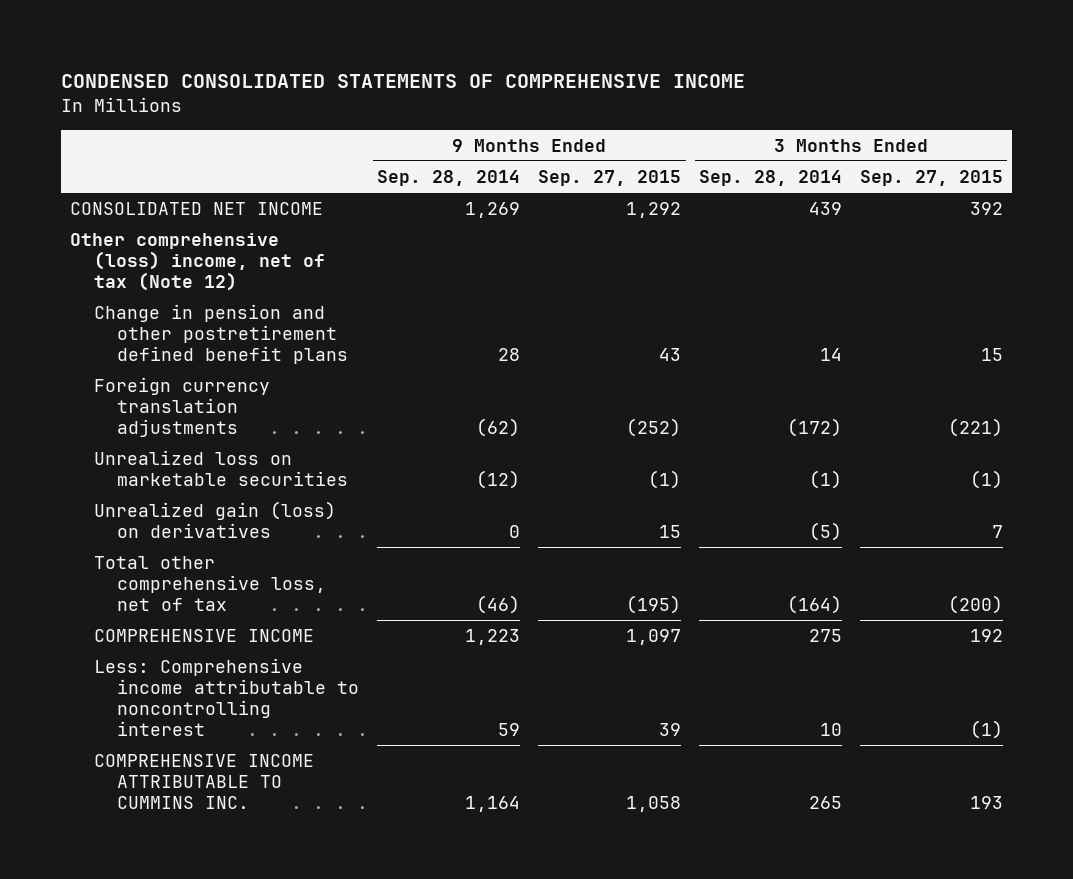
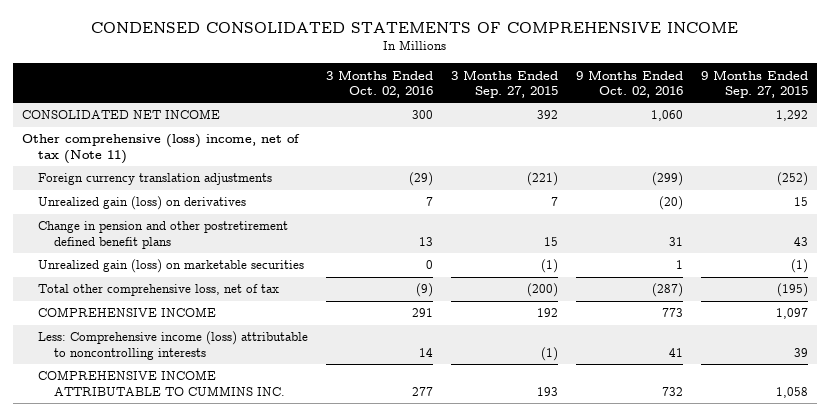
[377,169,521,186] Sep. 28, 2014 -> none
[698,169,842,186] Sep. 28, 2014 -> none
none -> [326,69,434,98] 3 Months Ended Oct. 02, 2016
none -> [576,69,684,98] 9 Months Ended Oct. 02, 2016
[69,233,325,291] Other comprehensive (loss) income, net of tax (Note 12) -> [21,134,300,164] Other comprehensive (loss) income, net of tax (Note 11)
[93,450,349,486] Unrealized loss on marketable securities -> none
[93,304,349,364] Change in pension and other postretirement defined benefit plans -> [37,221,288,249] Change in pension and other postretirement defined benefit plans
none -> [37,259,304,274] Unrealized gain (loss) on marketable securities
[93,658,360,736] Less: Comprehensive income attributable to noncontrolling interest -> [37,331,308,360] Less: Comprehensive income (loss) attributable to noncontrolling interests

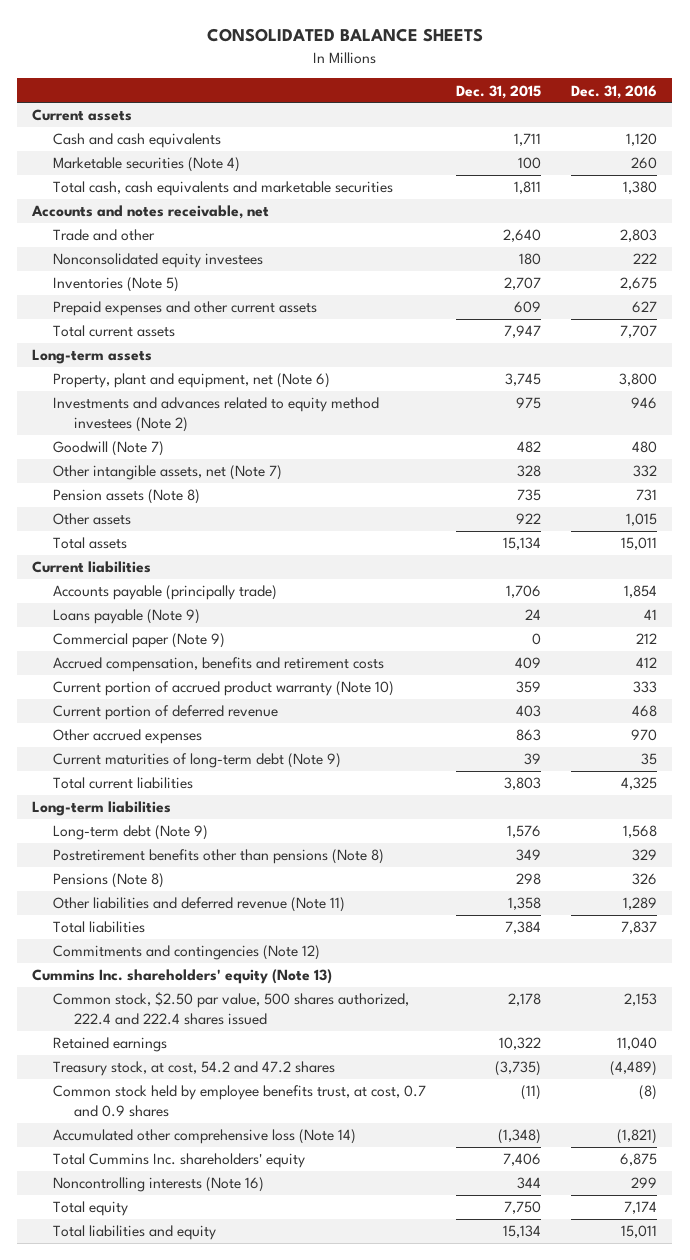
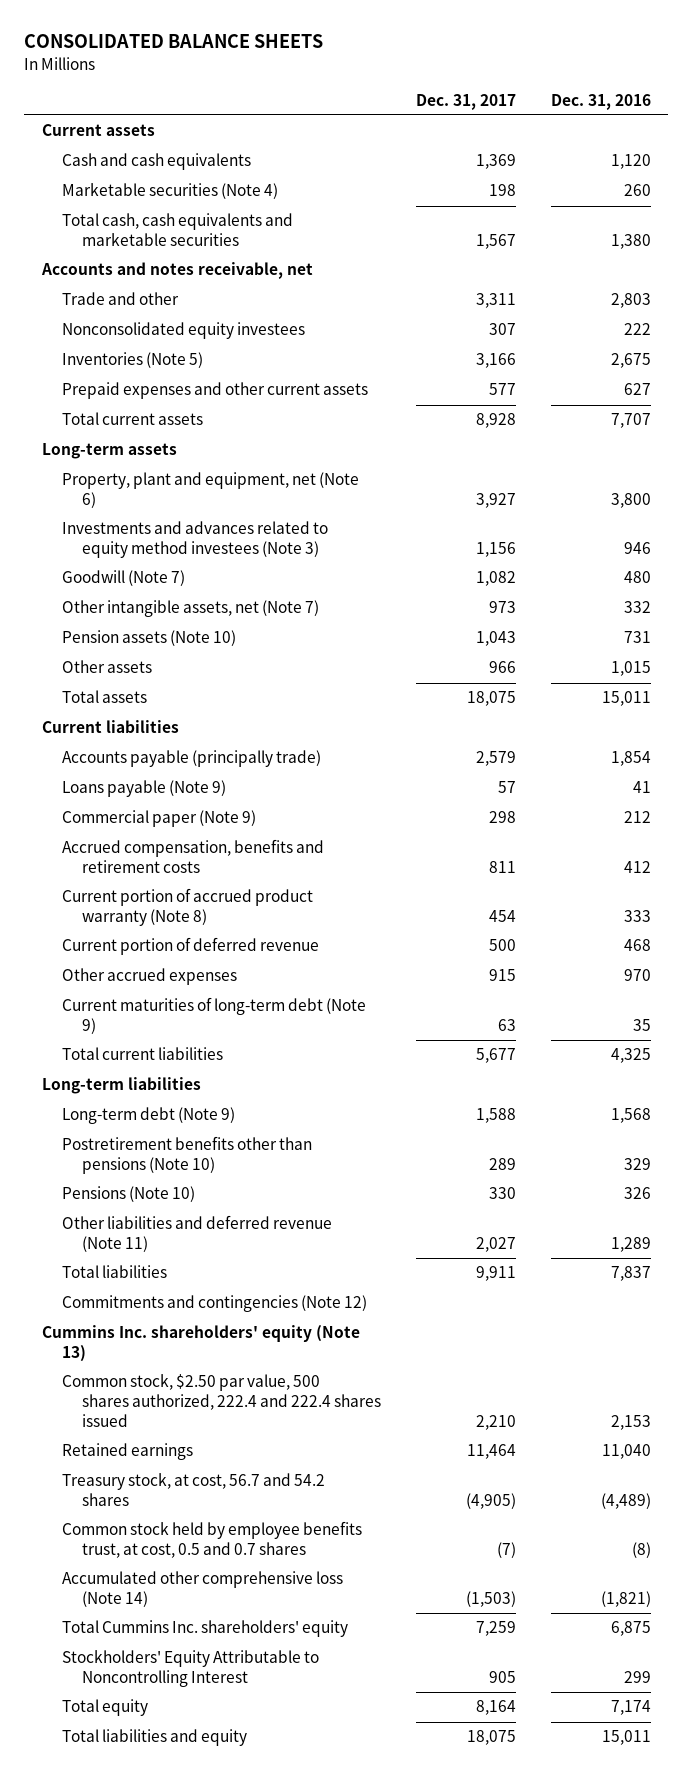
[456,84,542,99] Dec. 31, 2015 -> none
none -> [415,93,516,110] Dec. 31, 2017
[53,397,380,433] Investments and advances related to equity method investees (Note 2) -> [61,521,328,559] Investments and advances related to equity method investees (Note 3)
[53,489,201,505] Pension assets (Note 8) -> [61,630,236,647] Pension assets (Note 10)
[53,681,395,697] Current portion of accrued product warranty (Note 10) -> [61,888,313,927] Current portion of accrued product warranty (Note 8)
[53,849,385,865] Postretirement benefits other than pensions (Note 8) -> [61,1136,312,1175] Postretirement benefits other than pensions (Note 10)
[53,873,165,889] Pensions (Note 8) -> [61,1186,195,1203] Pensions (Note 10)
[53,1061,336,1077] Treasury stock, at cost, 54.2 and 47.2 shares -> [61,1473,325,1507] Treasury stock, at cost, 56.7 and 54.2 shares
[53,1085,427,1118] Common stock held by employee benefits trust, at cost, 0.7 and 0.9 shares -> [61,1521,362,1559] Common stock held by employee benefits trust, at cost, 0.5 and 0.7 shares
[53,1177,265,1193] Noncontrolling interests (Note 16) -> [61,1650,319,1688] Stockholders' Equity Attributable to Noncontrolling Interest

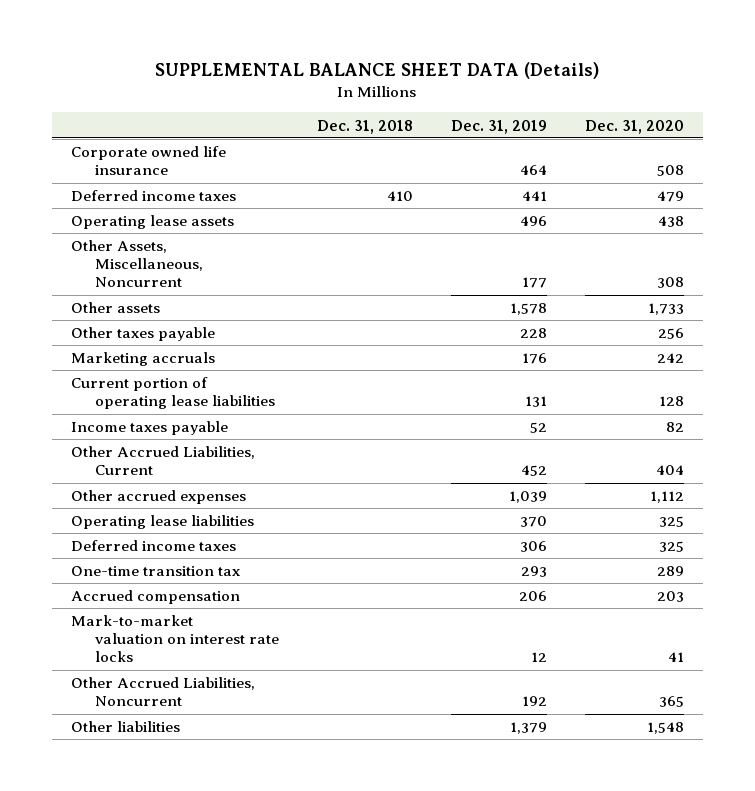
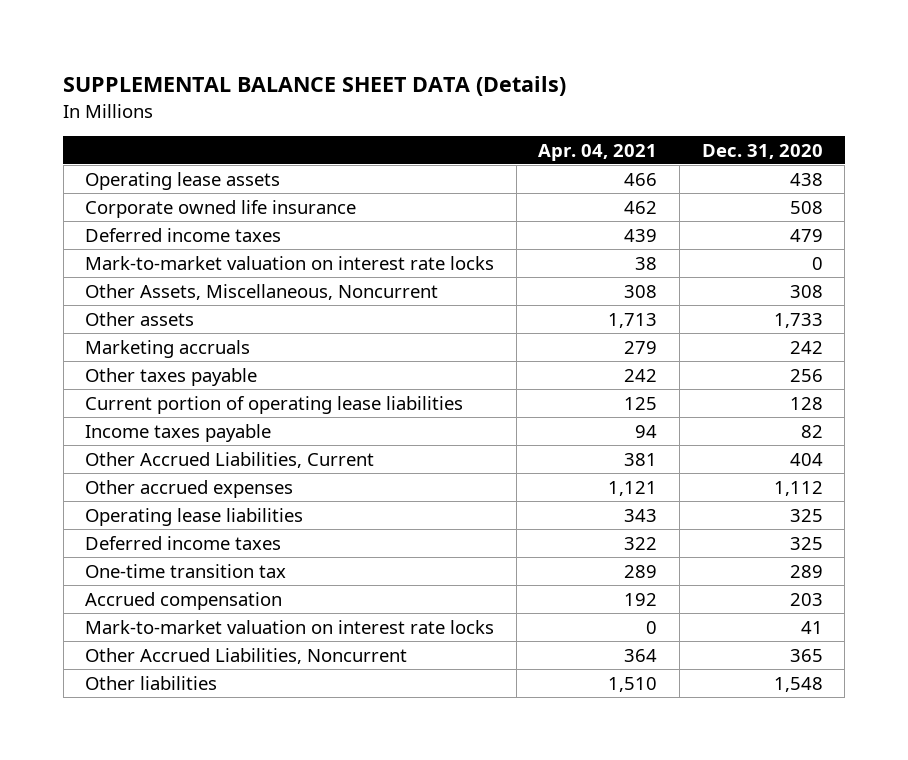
[316,119,413,134] Dec. 31, 2018 -> none
[450,119,547,134] Dec. 31, 2019 -> none
none -> [538,143,658,161] Apr. 04, 2021
[70,215,234,230] Operating lease assets -> [85,171,281,190] Operating lease assets
none -> [85,255,495,270] Mark-to-market valuation on interest rate locks
[70,327,215,342] Other taxes payable -> [85,367,258,386] Other taxes payable

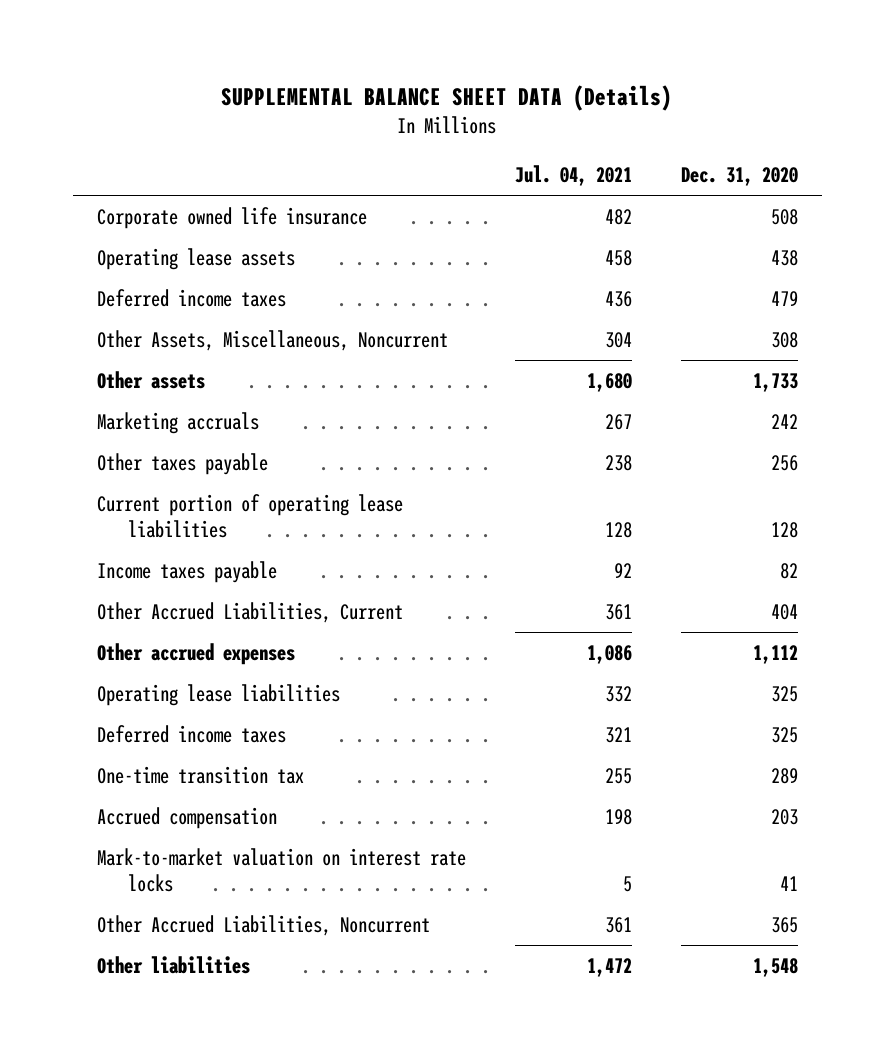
[538,143,658,161] Apr. 04, 2021 -> none
none -> [514,165,632,187] Jul. 04, 2021
[85,171,281,190] Operating lease assets -> [96,247,295,270] Operating lease assets
[85,255,495,270] Mark-to-market valuation on interest rate locks -> none

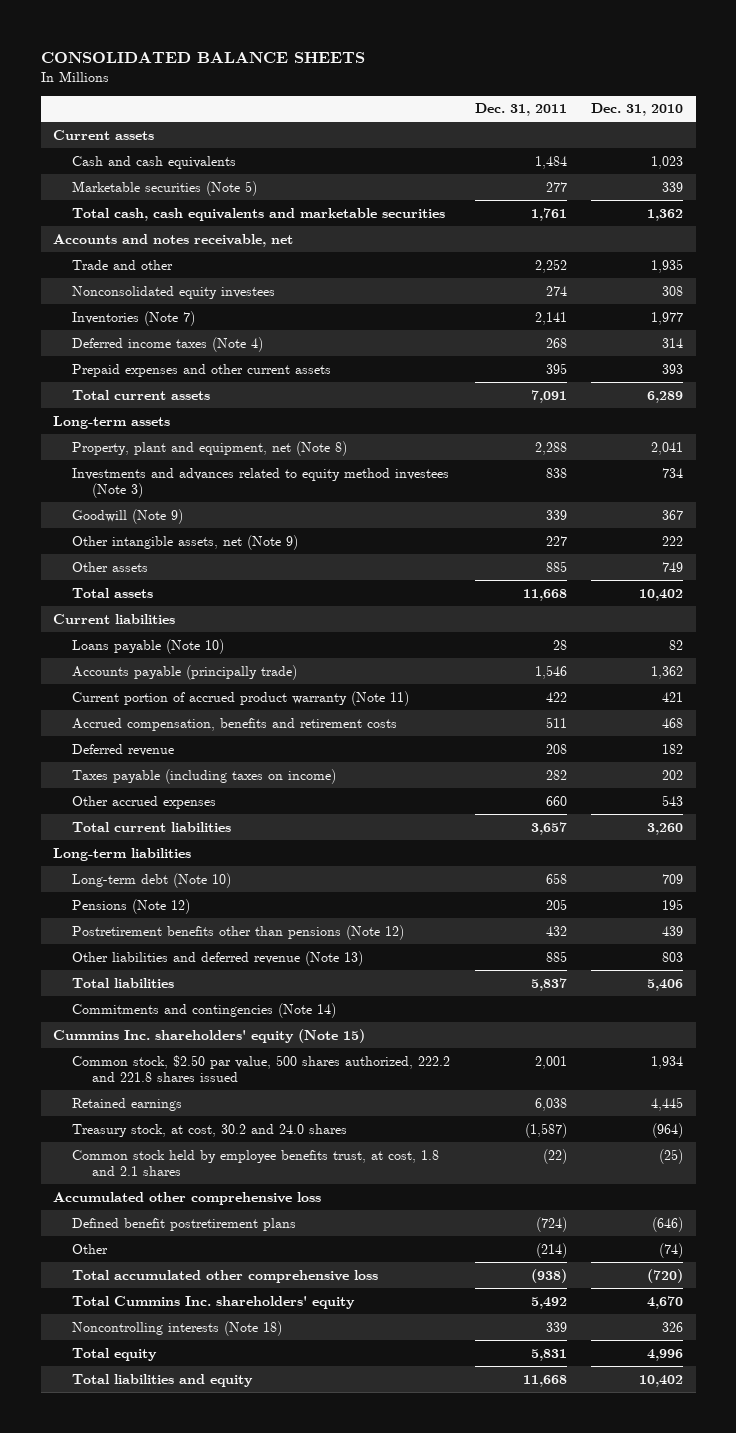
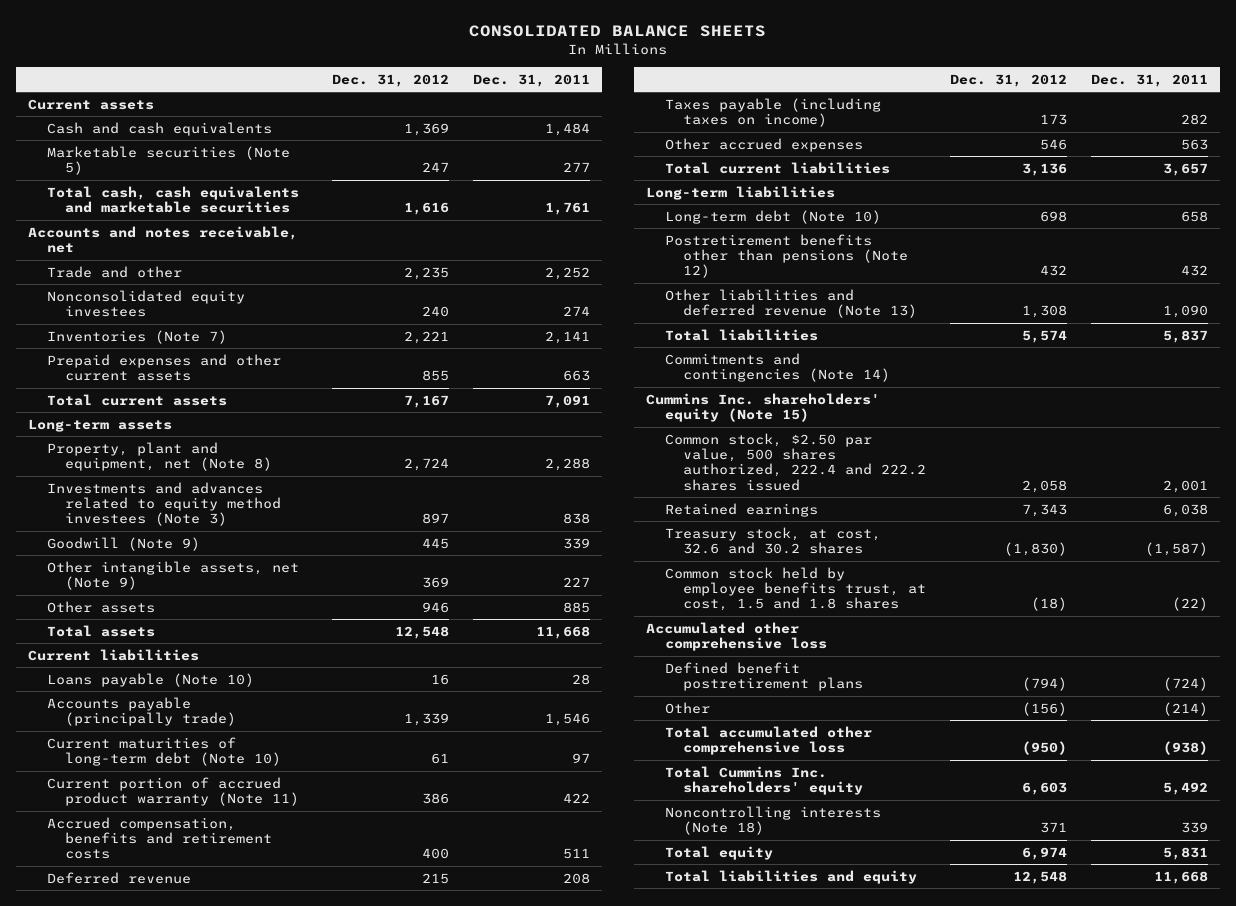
[591,103,684,117] Dec. 31, 2010 -> none
none -> [331,73,449,87] Dec. 31, 2012
[72,336,264,352] Deferred income taxes (Note 4) -> none
[545,362,567,374] 395 -> [562,370,590,382] 663
none -> [46,736,282,767] Current maturities of long-term debt (Note 10)
[545,795,567,806] 660 -> [1180,138,1208,150] 563
[72,898,191,914] Pensions (Note 12) -> none
[545,950,567,962] 885 -> [1162,305,1208,319] 1,090
[72,1054,451,1083] Common stock, $2.50 par value, 500 shares authorized, 222.2 and 221.8 shares issued -> [664,432,927,491] Common stock, $2.50 par value, 500 shares authorized, 222.4 and 222.2 shares issued
[72,1123,348,1137] Treasury stock, at cost, 30.2 and 24.0 shares -> [664,526,881,555] Treasury stock, at cost, 32.6 and 30.2 shares
[72,1149,440,1177] Common stock held by employee benefits trust, at cost, 1.8 and 2.1 shares -> [664,566,927,612] Common stock held by employee benefits trust, at cost, 1.5 and 1.8 shares

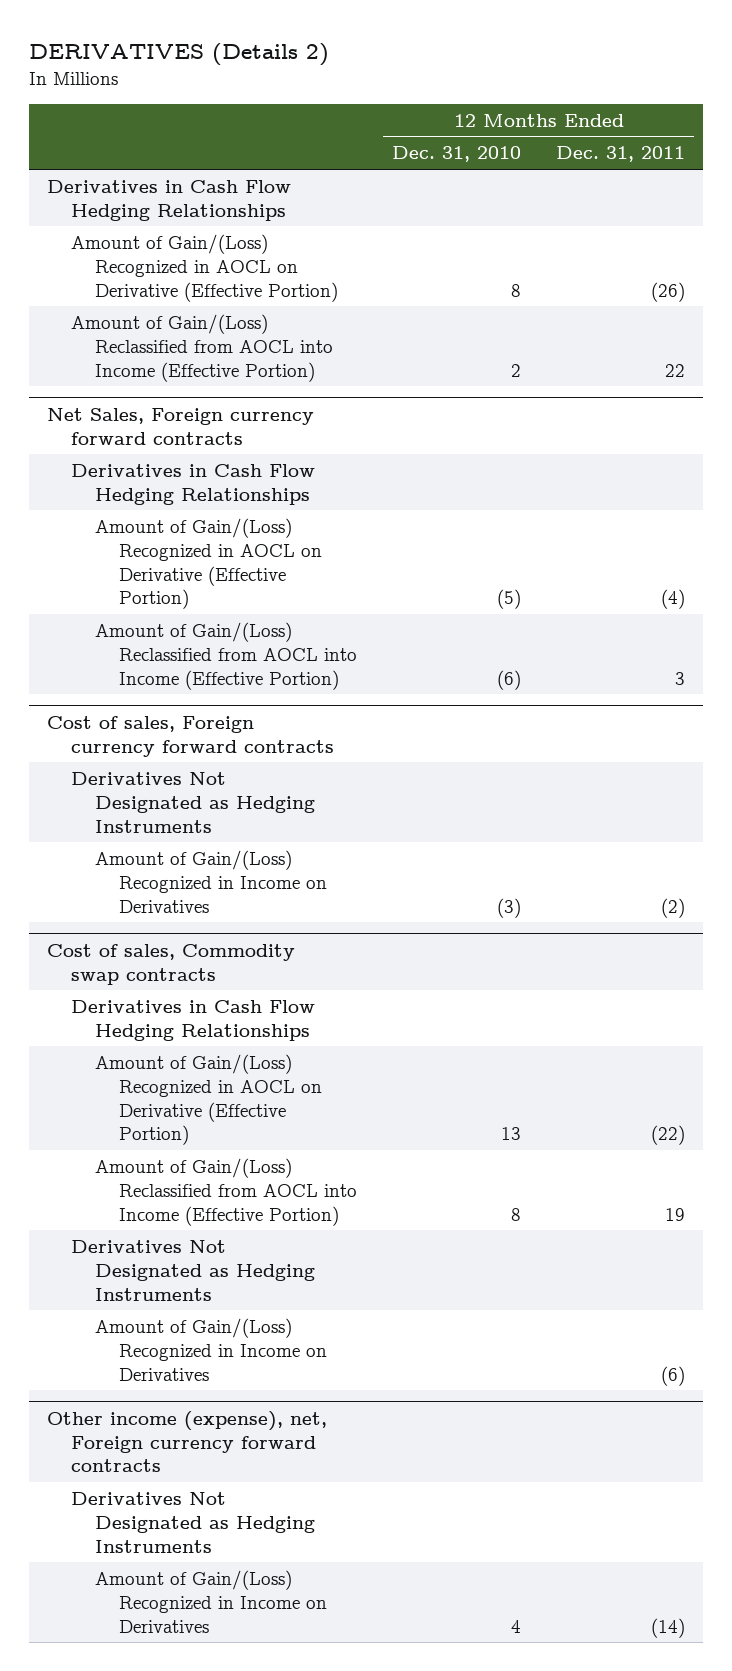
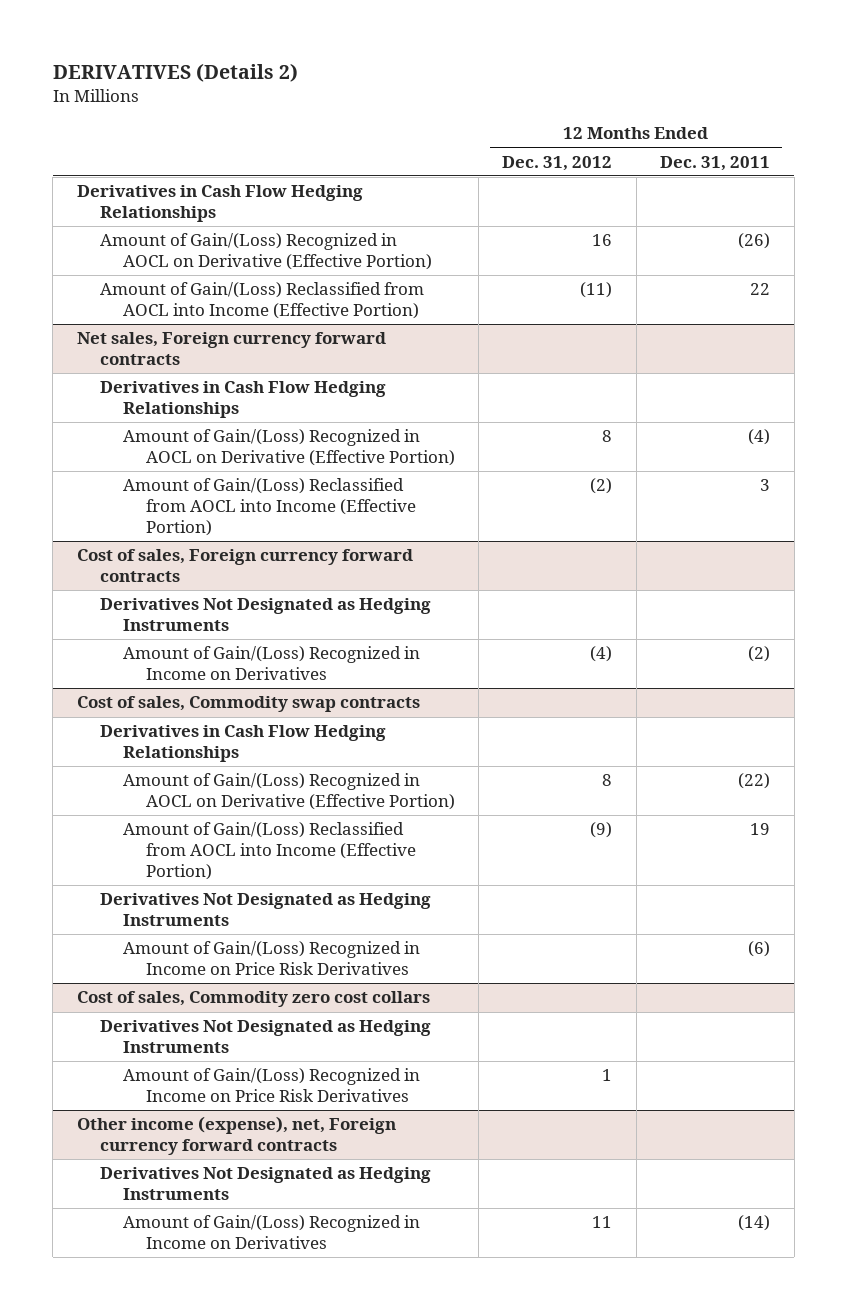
[392,146,522,163] Dec. 31, 2010 -> none
none -> [502,155,613,171] Dec. 31, 2012
[47,407,315,445] Net Sales, Foreign currency forward contracts -> [76,332,386,366] Net sales, Foreign currency forward contracts
[94,1317,327,1381] Amount of Gain/(Loss) Recognized in Income on Derivatives -> [122,941,420,976] Amount of Gain/(Loss) Recognized in Income on Price Risk Derivatives
none -> [76,991,430,1008] Cost of sales, Commodity zero cost collars
none -> [99,1020,431,1054] Derivatives Not Designated as Hedging Instruments
none -> [122,1068,420,1103] Amount of Gain/(Loss) Recognized in Income on Price Risk Derivatives

